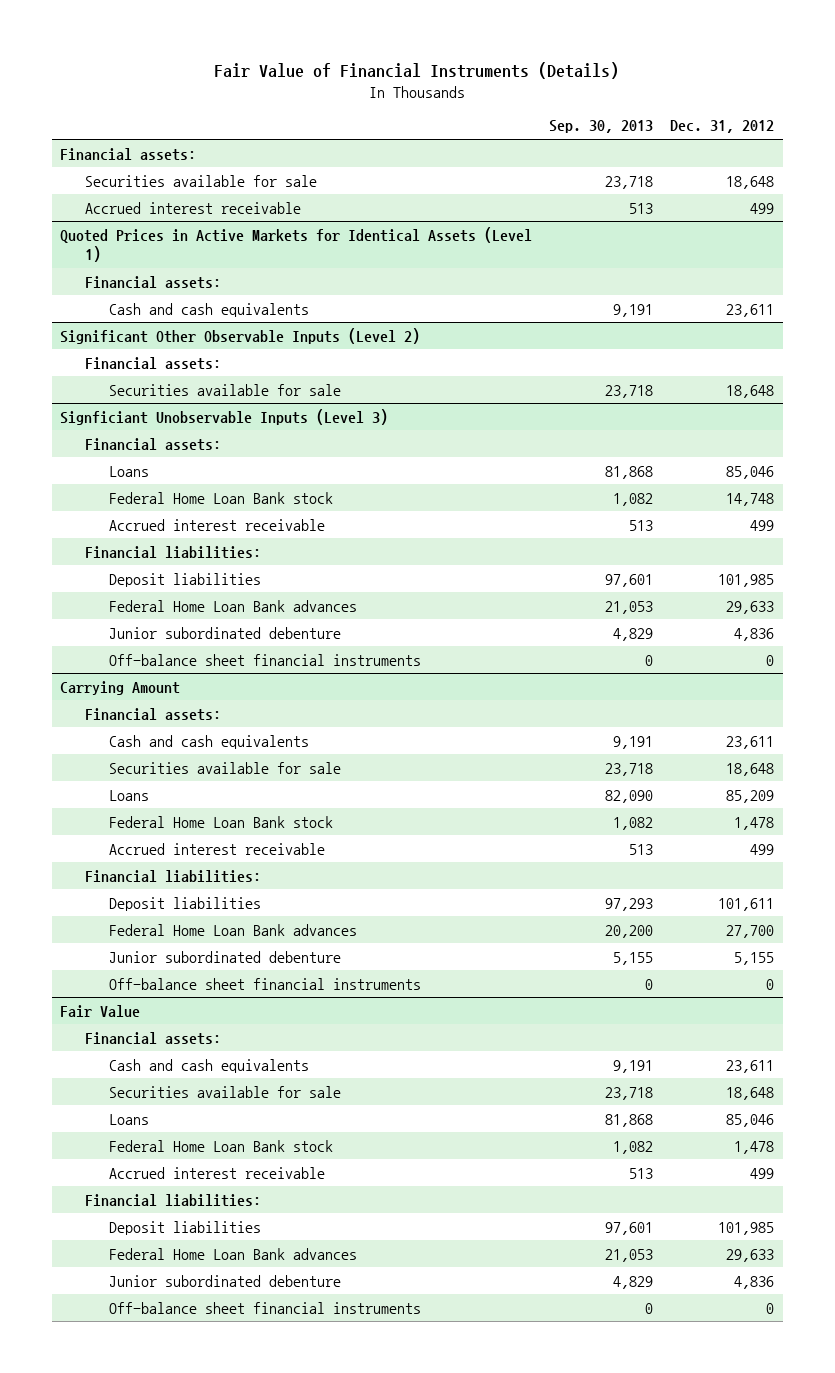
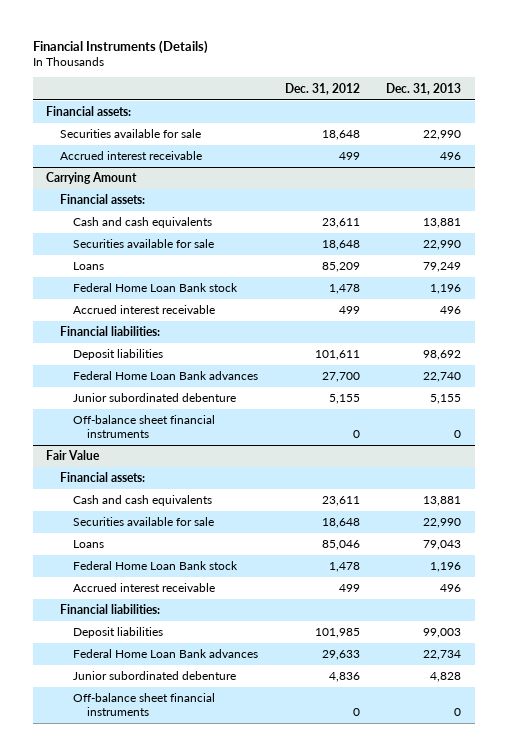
[214,61,620,79] Fair Value of Financial Instruments (Details) -> [33,39,209,54] Financial Instruments (Details)
[549,120,654,134] Sep. 30, 2013 -> none
none -> [386,82,462,95] Dec. 31, 2013
[60,226,533,263] Quoted Prices in Active Markets for Identical Assets (Level 1) -> none
[84,275,221,289] Financial assets: -> none
[108,302,309,317] Cash and cash equivalents -> none
[60,327,421,344] Significant Other Observable Inputs (Level 2) -> none
[84,356,221,370] Financial assets: -> none
[108,383,341,396] Securities available for sale -> none
[60,408,389,425] Signficiant Unobservable Inputs (Level 3) -> none
[84,437,221,451] Financial assets: -> none
[108,465,149,477] Loans -> none
[108,491,333,504] Federal Home Loan Bank stock -> none
[108,518,325,531] Accrued interest receivable -> none
[84,545,261,559] Financial liabilities: -> none
[108,572,261,587] Deposit liabilities -> none
[108,599,357,612] Federal Home Loan Bank advances -> none
[108,626,341,639] Junior subordinated debenture -> none
[108,653,421,666] Off-balance sheet financial instruments -> none

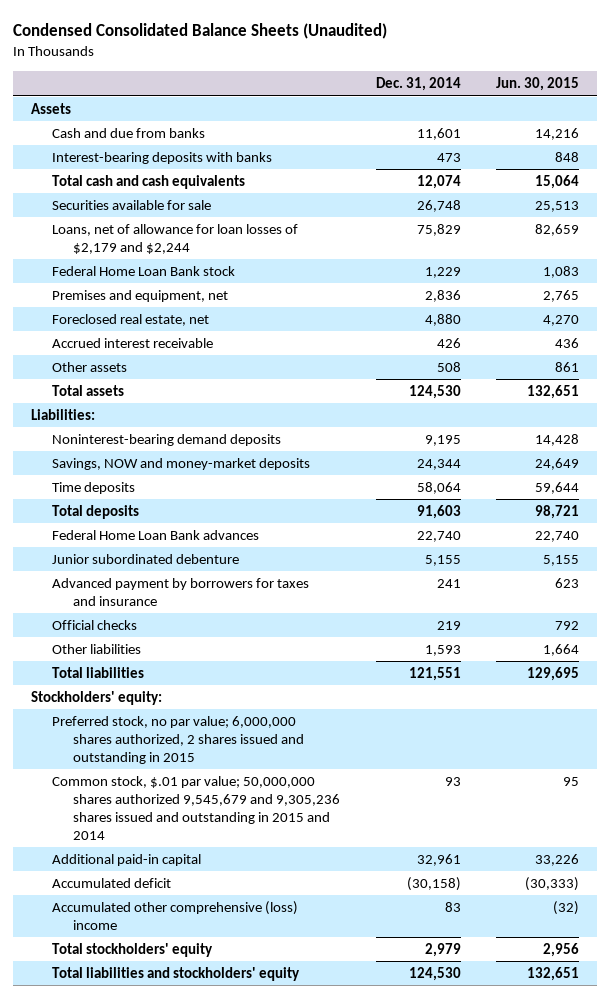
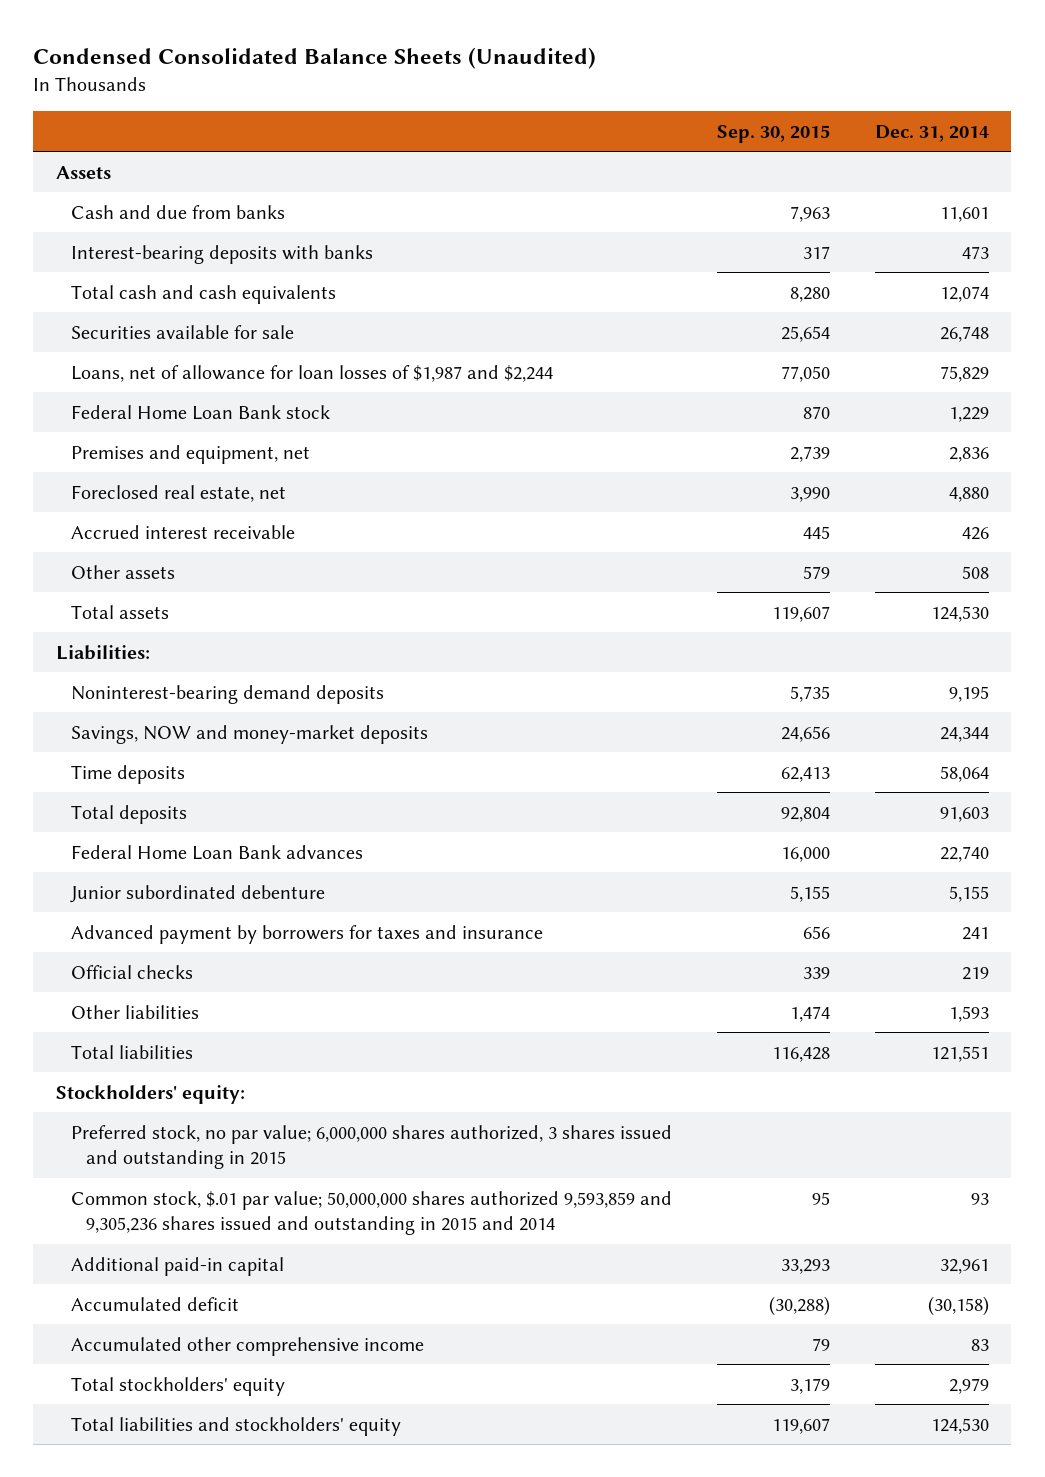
[496,77,580,92] Jun. 30, 2015 -> none
none -> [716,124,830,143] Sep. 30, 2015
[52,223,299,254] Loans, net of allowance for loan losses of $2,179 and $2,244 -> [70,364,553,382] Loans, net of allowance for loan losses of $1,987 and $2,244
[52,715,304,764] Preferred stock, no par value; 6,000,000 shares authorized, 2 shares issued and outstanding in 2015 -> [70,1124,672,1170] Preferred stock, no par value; 6,000,000 shares authorized, 3 shares issued and outstanding in 2015
[52,775,340,840] Common stock, $.01 par value; 50,000,000 shares authorized 9,545,679 and 9,305,236 shares issued and outstanding in 2015 and 2014 -> [70,1190,672,1236] Common stock, $.01 par value; 50,000,000 shares authorized 9,593,859 and 9,305,236 shares issued and outstanding in 2015 and 2014
[52,900,299,930] Accumulated other comprehensive (loss) income -> [70,1336,424,1356] Accumulated other comprehensive income

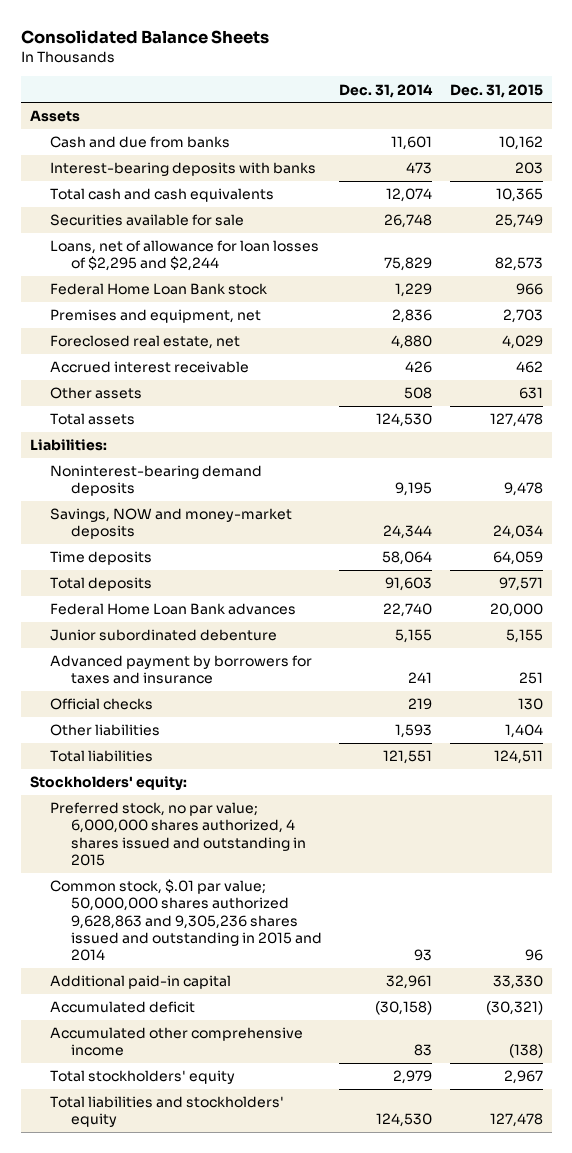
[33,47,597,70] Condensed Consolidated Balance Sheets (Unaudited) -> [20,29,269,44] Consolidated Balance Sheets
[716,124,830,143] Sep. 30, 2015 -> none
none -> [449,83,543,98] Dec. 31, 2015
[70,364,553,382] Loans, net of allowance for loan losses of $1,987 and $2,244 -> [50,240,320,272] Loans, net of allowance for loan losses of $2,295 and $2,244
[70,1124,672,1170] Preferred stock, no par value; 6,000,000 shares authorized, 3 shares issued and outstanding in 2015 -> [50,802,306,866] Preferred stock, no par value; 6,000,000 shares authorized, 4 shares issued and outstanding in 2015
[70,1190,672,1236] Common stock, $.01 par value; 50,000,000 shares authorized 9,593,859 and 9,305,236 shares issued and outstanding in 2015 and 2014 -> [50,879,322,962] Common stock, $.01 par value; 50,000,000 shares authorized 9,628,863 and 9,305,236 shares issued and outstanding in 2015 and 2014

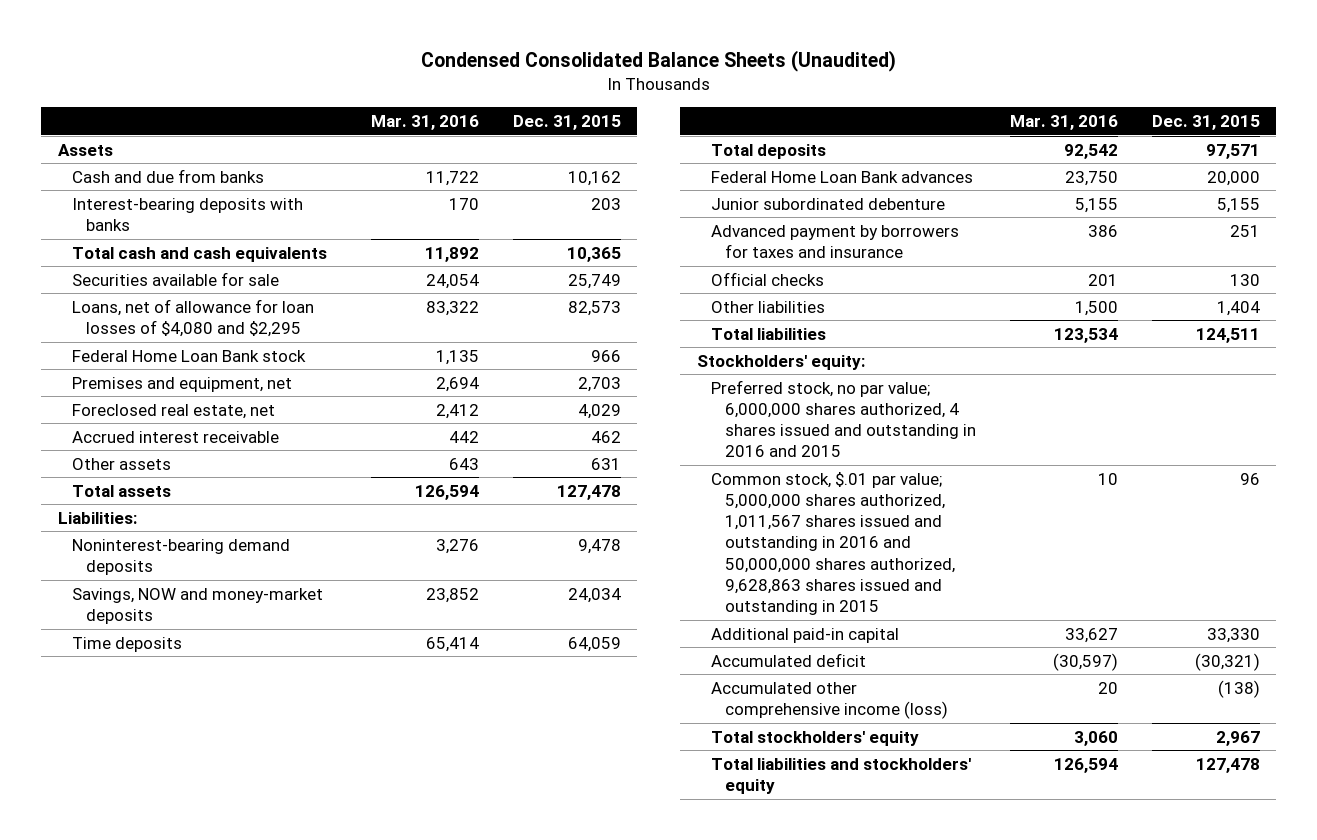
[20,29,269,44] Consolidated Balance Sheets -> [420,50,896,73] Condensed Consolidated Balance Sheets (Unaudited)
[339,83,434,98] Dec. 31, 2014 -> none
none -> [370,115,479,131] Mar. 31, 2016
[50,240,320,272] Loans, net of allowance for loan losses of $2,295 and $2,244 -> [72,298,315,338] Loans, net of allowance for loan losses of $4,080 and $2,295
[50,802,306,866] Preferred stock, no par value; 6,000,000 shares authorized, 4 shares issued and outstanding in 2015 -> [711,379,977,458] Preferred stock, no par value; 6,000,000 shares authorized, 4 shares issued and outstanding in 2016 and 2015
[50,879,322,962] Common stock, $.01 par value; 50,000,000 shares authorized 9,628,863 and 9,305,236 shares issued and outstanding in 2015 and 2014 -> [711,471,956,616] Common stock, $.01 par value; 5,000,000 shares authorized, 1,011,567 shares issued and outstanding in 2016 and 50,000,000 shares authorized, 9,628,863 shares issued and outstanding in 2015
[50,1027,304,1057] Accumulated other comprehensive income -> [711,681,949,720] Accumulated other comprehensive income (loss)

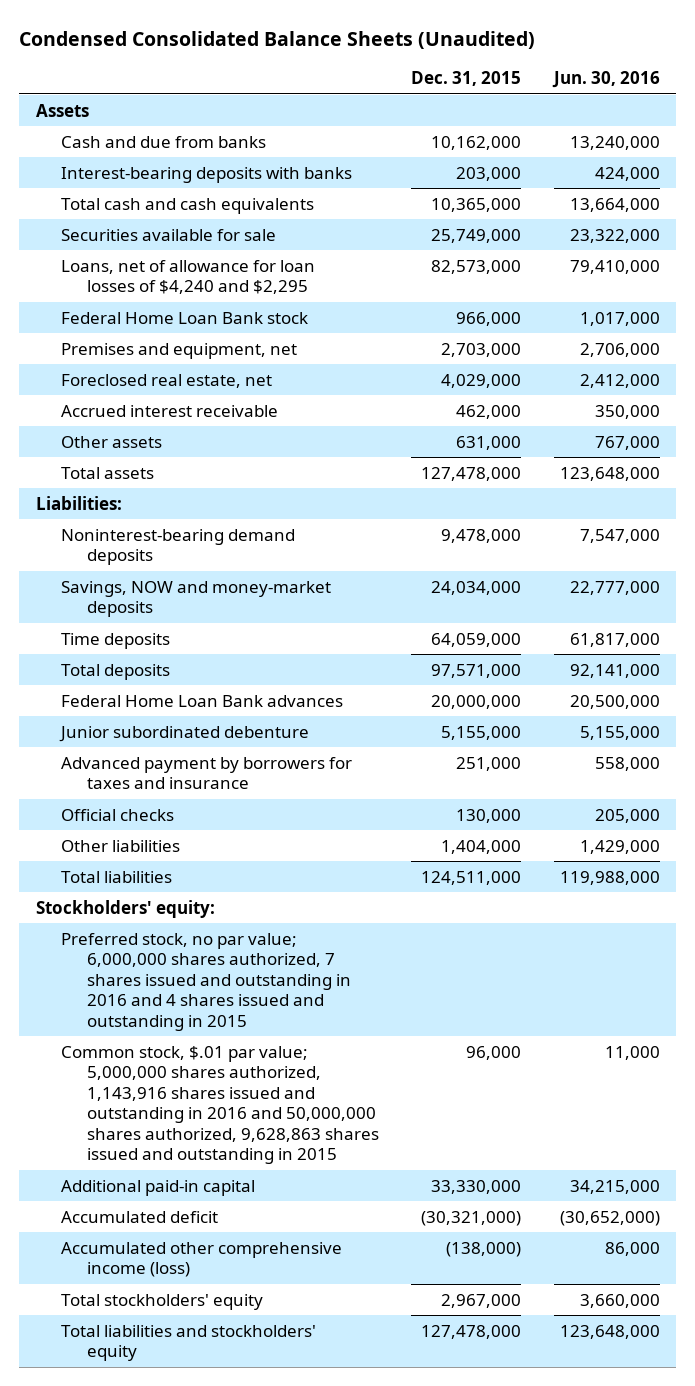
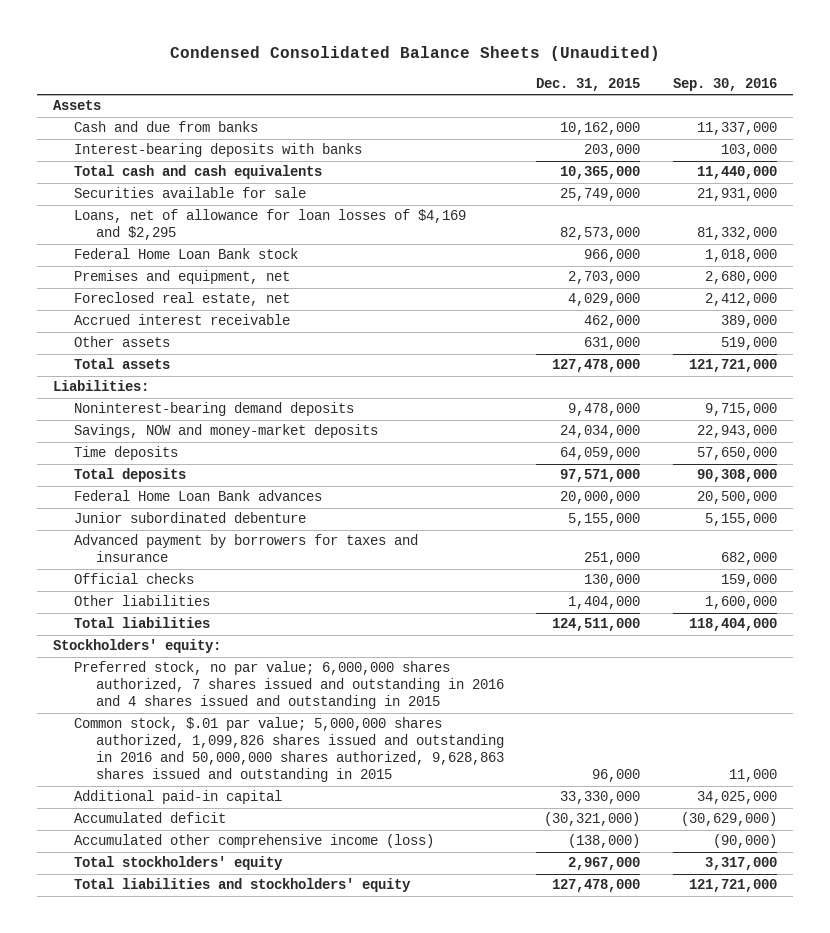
[551,71,660,89] Jun. 30, 2016 -> none
none -> [672,77,777,91] Sep. 30, 2016
[61,259,316,295] Loans, net of allowance for loan losses of $4,240 and $2,295 -> [74,209,467,241] Loans, net of allowance for loan losses of $4,169 and $2,295
[61,1045,380,1165] Common stock, $.01 par value; 5,000,000 shares authorized, 1,143,916 shares issued and outstanding in 2016 and 50,000,000 shares authorized, 9,628,863 shares issued and outstanding in 2015 -> [74,717,504,783] Common stock, $.01 par value; 5,000,000 shares authorized, 1,099,826 shares issued and outstanding in 2016 and 50,000,000 shares authorized, 9,628,863 shares issued and outstanding in 2015

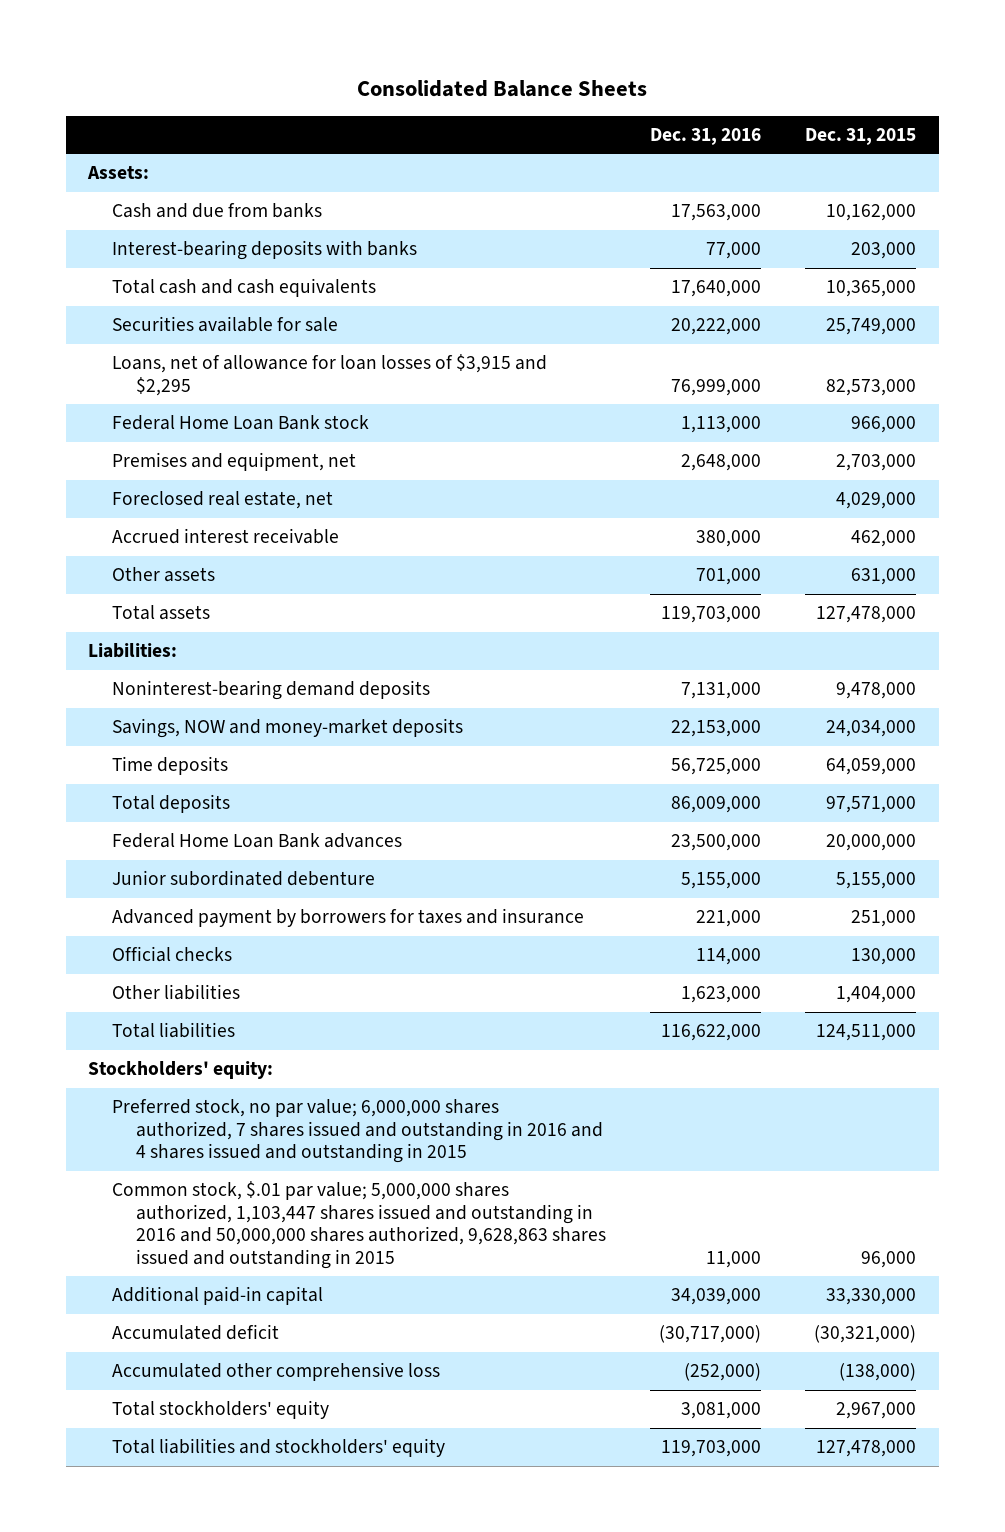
[169,46,660,62] Condensed Consolidated Balance Sheets (Unaudited) -> [357,80,648,98] Consolidated Balance Sheets
[672,77,777,91] Sep. 30, 2016 -> none
none -> [649,127,761,145] Dec. 31, 2016
[52,100,101,111] Assets -> [87,166,150,180] Assets:
[74,209,467,241] Loans, net of allowance for loan losses of $4,169 and $2,295 -> [112,354,548,396] Loans, net of allowance for loan losses of $3,915 and $2,295
[74,717,504,783] Common stock, $.01 par value; 5,000,000 shares authorized, 1,099,826 shares issued and outstanding in 2016 and 50,000,000 shares authorized, 9,628,863 shares issued and outstanding in 2015 -> [112,1181,606,1269] Common stock, $.01 par value; 5,000,000 shares authorized, 1,103,447 shares issued and outstanding in 2016 and 50,000,000 shares authorized, 9,628,863 shares issued and outstanding in 2015
[74,834,435,849] Accumulated other comprehensive income (loss) -> [112,1362,441,1382] Accumulated other comprehensive loss

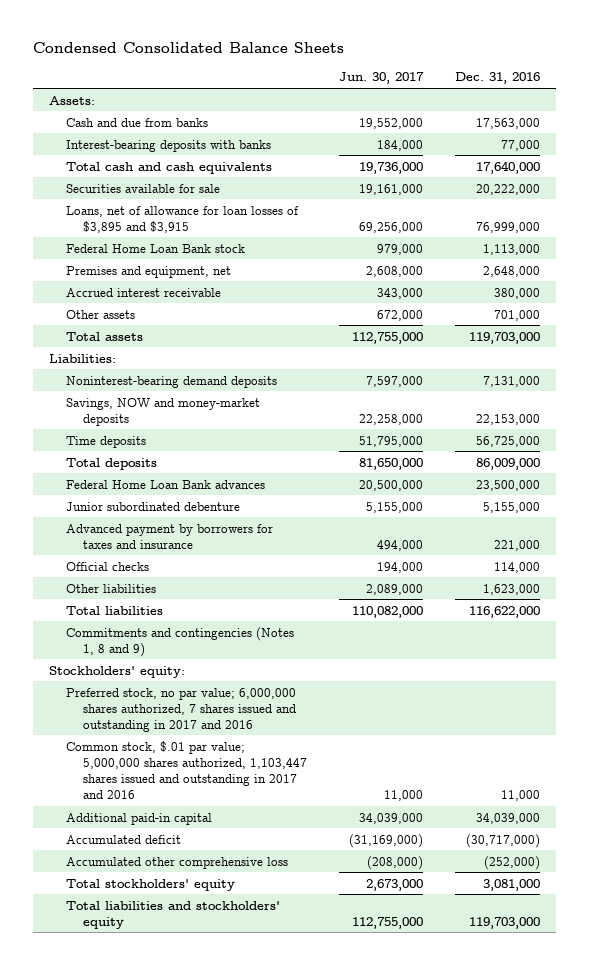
[357,80,648,98] Consolidated Balance Sheets -> [32,41,344,53] Condensed Consolidated Balance Sheets
[805,127,917,145] Dec. 31, 2015 -> none
none -> [338,72,424,85] Jun. 30, 2017
[112,354,548,396] Loans, net of allowance for loan losses of $3,915 and $2,295 -> [65,205,299,233] Loans, net of allowance for loan losses of $3,895 and $3,915
[112,491,334,510] Foreclosed real estate, net -> none
none -> [65,626,294,657] Commitments and contingencies (Notes 1, 8 and 9)
[112,1099,603,1164] Preferred stock, no par value; 6,000,000 shares authorized, 7 shares issued and outstanding in 2016 and 4 shares issued and outstanding in 2015 -> [65,687,296,732] Preferred stock, no par value; 6,000,000 shares authorized, 7 shares issued and outstanding in 2017 and 2016
[112,1181,606,1269] Common stock, $.01 par value; 5,000,000 shares authorized, 1,103,447 shares issued and outstanding in 2016 and 50,000,000 shares authorized, 9,628,863 shares issued and outstanding in 2015 -> [65,740,307,799] Common stock, $.01 par value; 5,000,000 shares authorized, 1,103,447 shares issued and outstanding in 2017 and 2016

